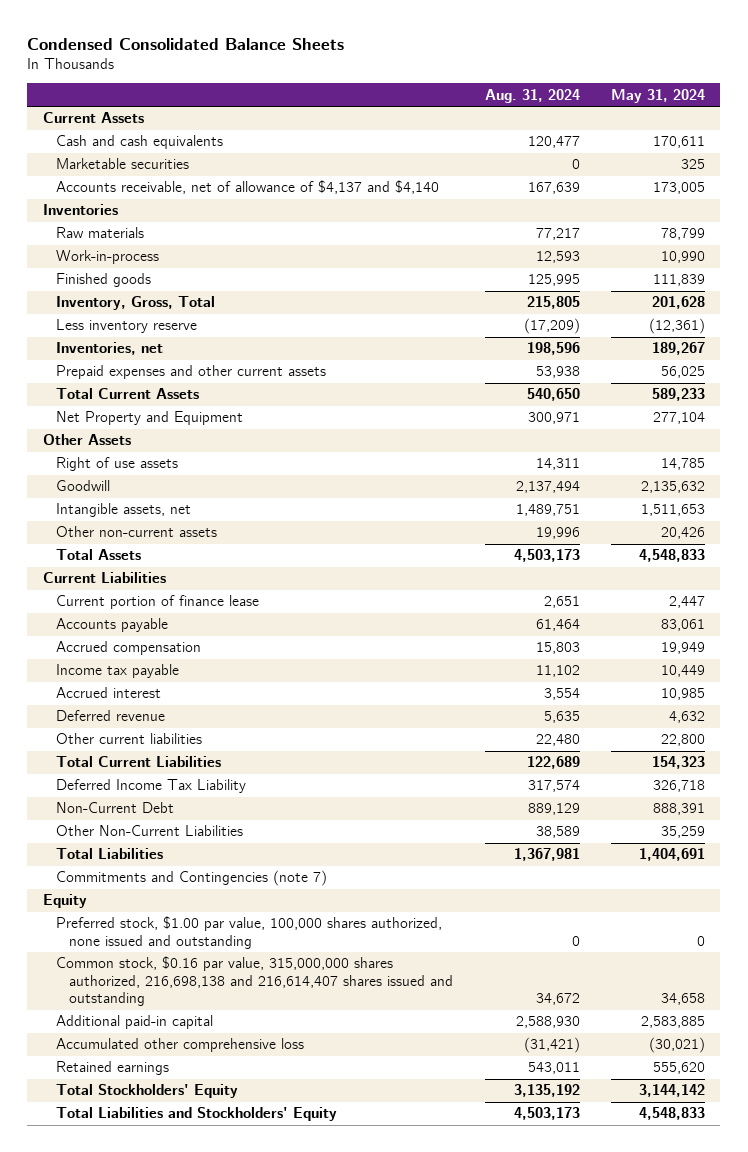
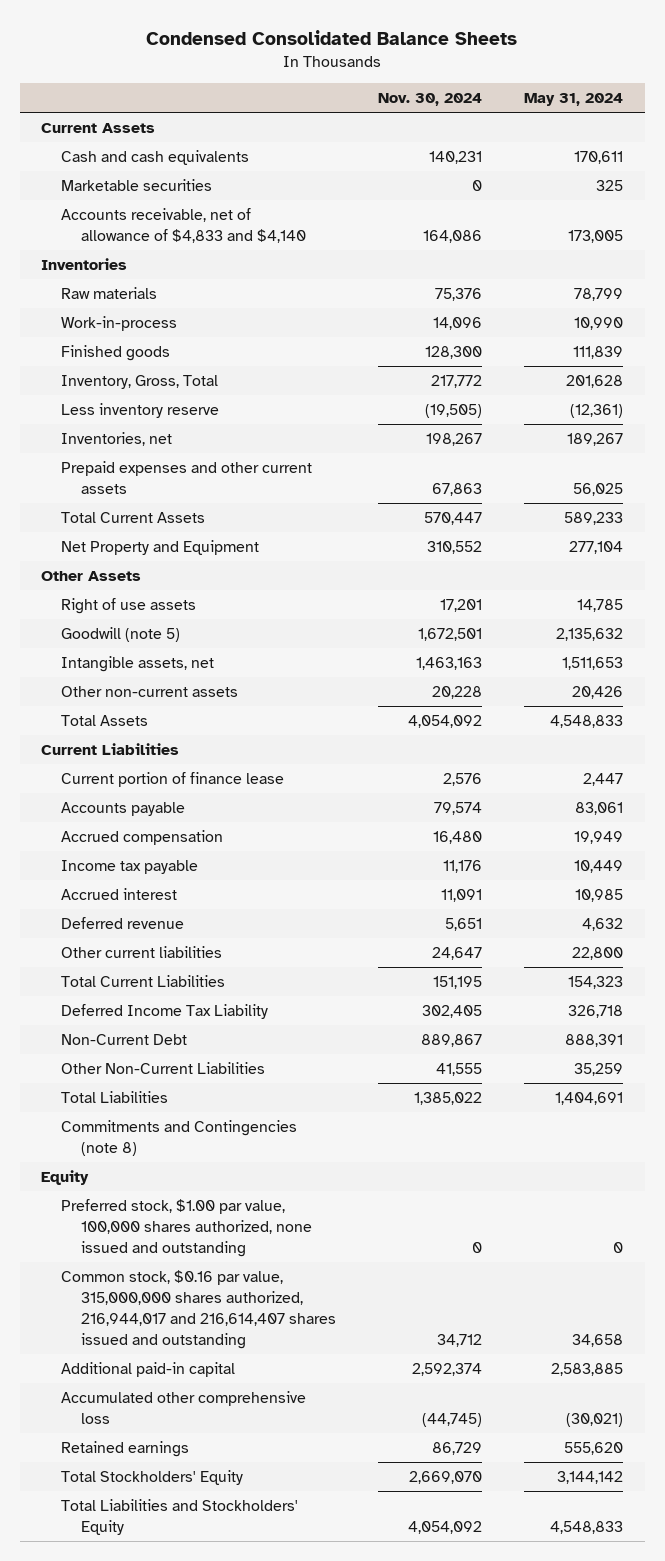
[484,88,580,103] Aug. 31, 2024 -> none
none -> [378,93,483,107] Nov. 30, 2024
[56,180,440,195] Accounts receivable, net of allowance of $4,137 and $4,140 -> [61,207,306,243] Accounts receivable, net of allowance of $4,833 and $4,140
[56,480,111,492] Goodwill -> [61,626,181,642] Goodwill (note 5)
[56,870,328,887] Commitments and Contingencies (note 7) -> [61,1119,298,1156] Commitments and Contingencies (note 8)
[56,956,454,1007] Common stock, $0.16 par value, 315,000,000 shares authorized, 216,698,138 and 216,614,407 shares issued and outstanding -> [61,1269,336,1349] Common stock, $0.16 par value, 315,000,000 shares authorized, 216,944,017 and 216,614,407 shares issued and outstanding

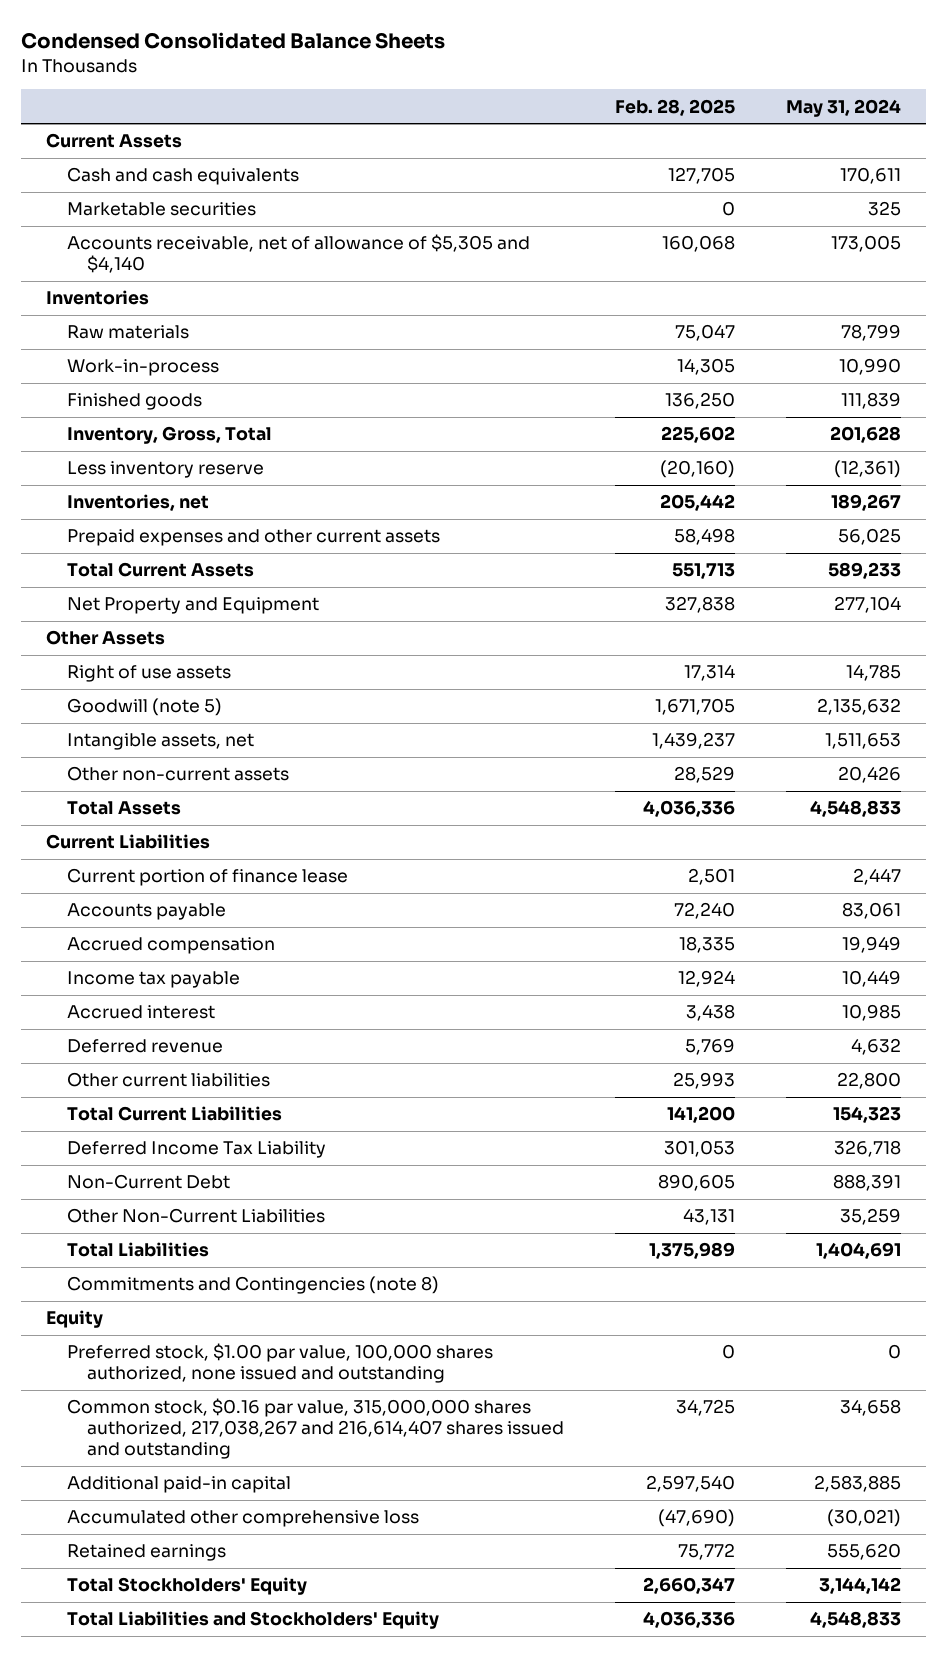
[378,93,483,107] Nov. 30, 2024 -> none
none -> [615,98,736,116] Feb. 28, 2025
[61,207,306,243] Accounts receivable, net of allowance of $4,833 and $4,140 -> [66,234,530,274] Accounts receivable, net of allowance of $5,305 and $4,140
[61,1269,336,1349] Common stock, $0.16 par value, 315,000,000 shares authorized, 216,944,017 and 216,614,407 shares issued and outstanding -> [66,1398,565,1460] Common stock, $0.16 par value, 315,000,000 shares authorized, 217,038,267 and 216,614,407 shares issued and outstanding

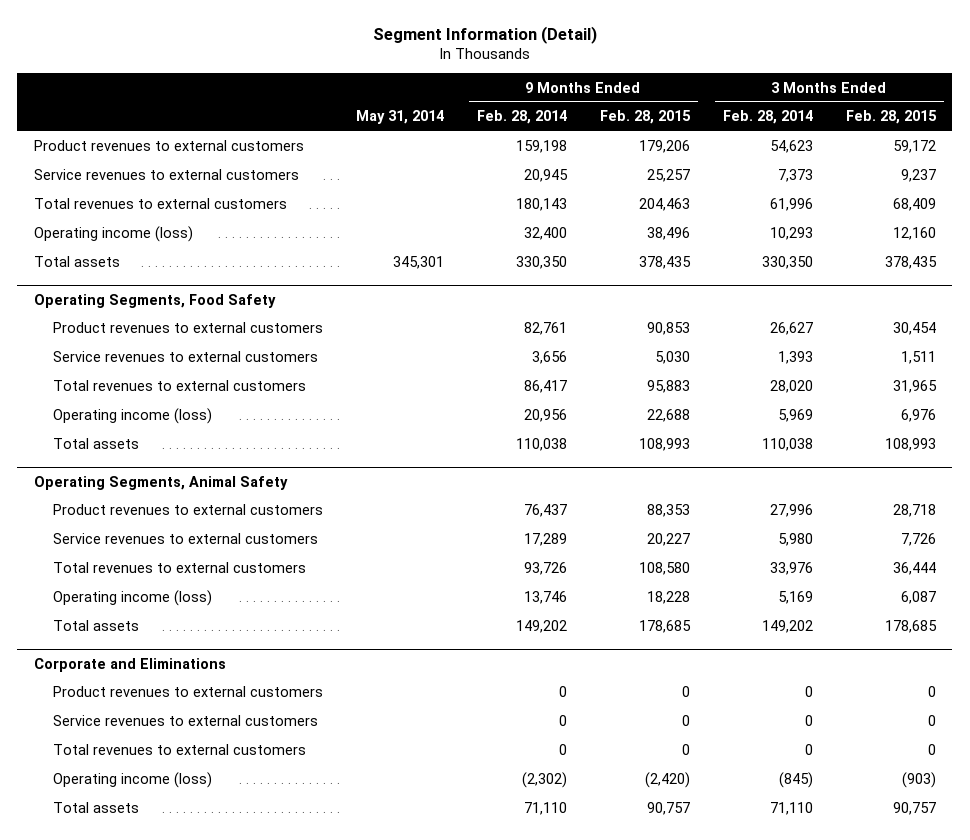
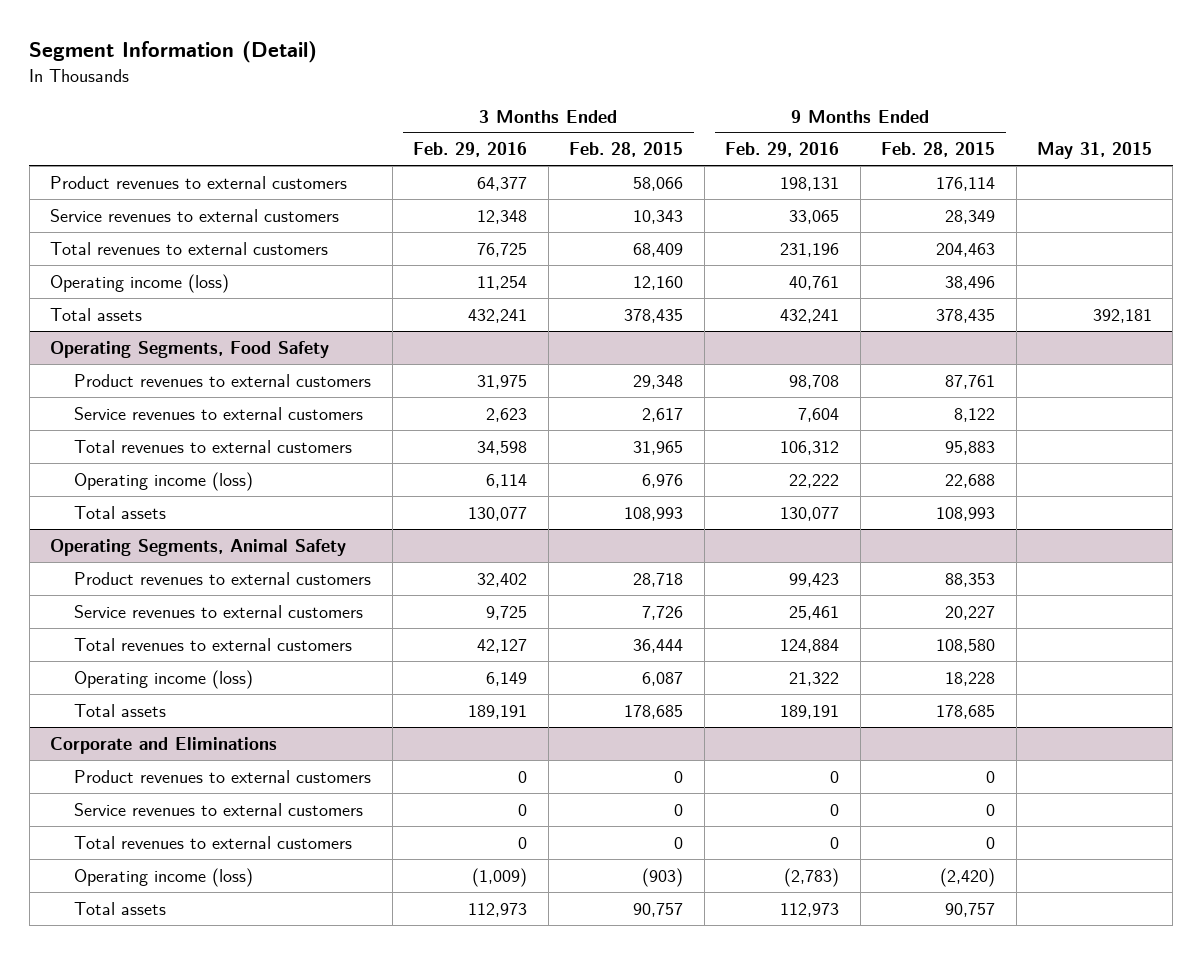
[356,110,445,125] May 31, 2014 -> none
[477,110,568,125] Feb. 28, 2014 -> none
[722,110,813,125] Feb. 28, 2014 -> none
none -> [413,142,528,158] Feb. 29, 2016
none -> [725,142,840,158] Feb. 29, 2016
none -> [1037,142,1153,160] May 31, 2015
[638,140,690,154] 179,206 -> [936,176,996,191] 176,114
[892,140,936,154] 59,172 -> [633,176,684,191] 58,066
[646,169,690,183] 25,257 -> [945,209,996,224] 28,349
[900,169,936,183] 9,237 -> [633,209,684,224] 10,343
[646,322,690,336] 90,853 -> [945,374,996,389] 87,761
[892,322,936,336] 30,454 -> [633,374,684,389] 29,348
[654,351,690,365] 5,030 -> [954,407,996,422] 8,122
[900,351,936,365] 1,511 -> [642,407,684,422] 2,617

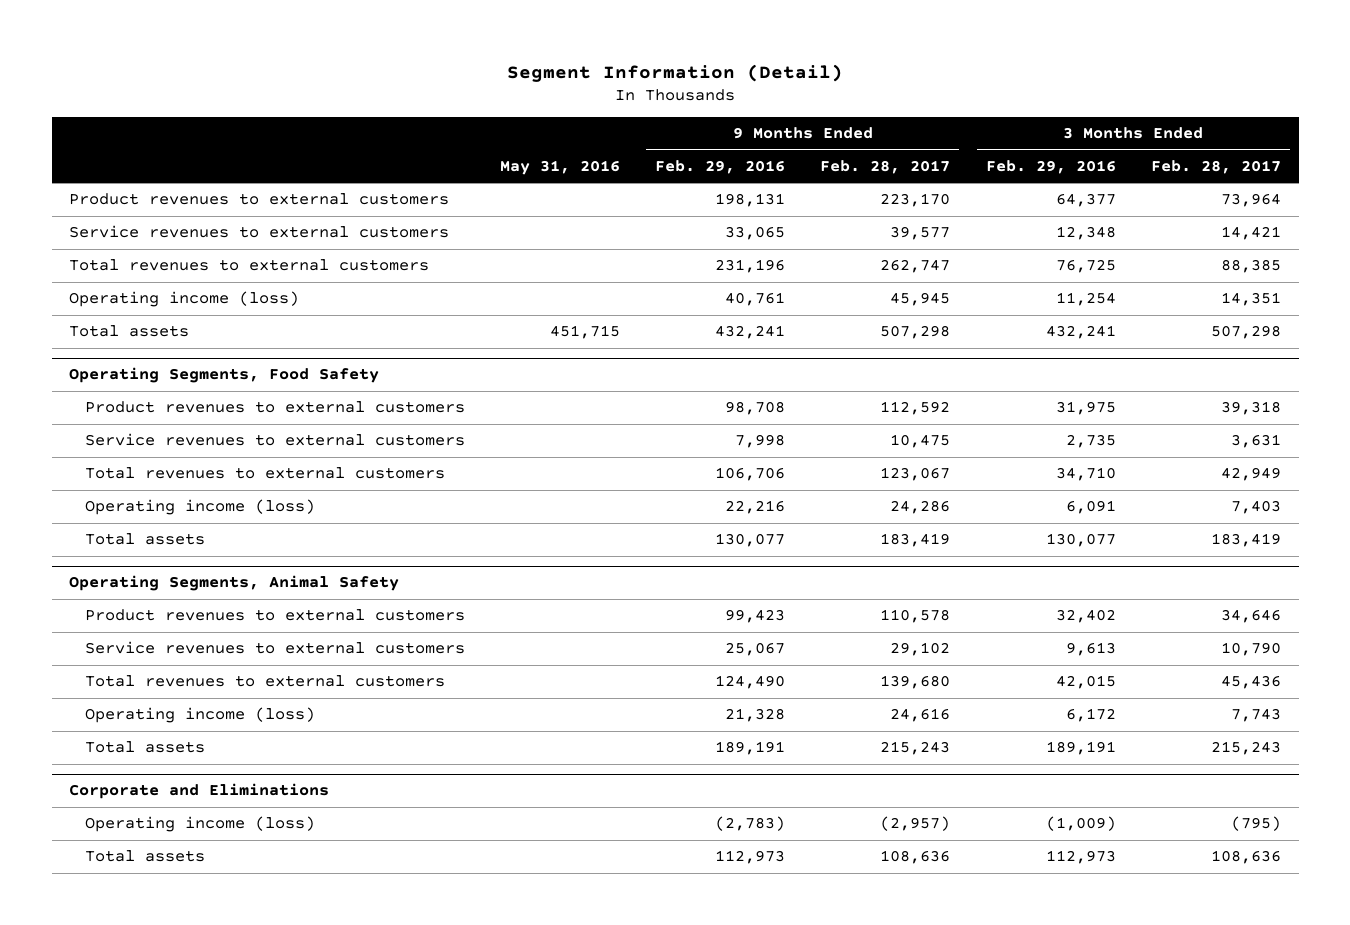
[569,142,684,158] Feb. 28, 2015 -> none
[881,142,996,158] Feb. 28, 2015 -> none
[1037,142,1153,160] May 31, 2015 -> none
none -> [499,159,620,175] May 31, 2016
none -> [820,159,951,174] Feb. 28, 2017
none -> [1151,159,1282,174] Feb. 28, 2017
[486,407,528,422] 2,623 -> [1065,434,1116,449] 2,735
[798,407,840,422] 7,604 -> [735,434,786,449] 7,998
[477,440,528,455] 34,598 -> [1055,467,1116,482] 34,710
[780,440,840,455] 106,312 -> [715,467,786,482] 106,706
[486,473,528,488] 6,114 -> [1065,500,1116,515] 6,091
[789,473,840,488] 22,222 -> [725,500,786,515] 22,216
[486,605,528,620] 9,725 -> [1065,642,1116,657] 9,613
[789,605,840,620] 25,461 -> [725,642,786,657] 25,067
[477,638,528,653] 42,127 -> [1055,675,1116,690] 42,015
[780,638,840,653] 124,884 -> [715,675,786,690] 124,490
[486,671,528,686] 6,149 -> [1065,708,1116,723] 6,172
[789,671,840,686] 21,322 -> [725,708,786,723] 21,328
[74,769,372,783] Product revenues to external customers -> none
[74,802,364,816] Service revenues to external customers -> none
[74,835,353,849] Total revenues to external customers -> none

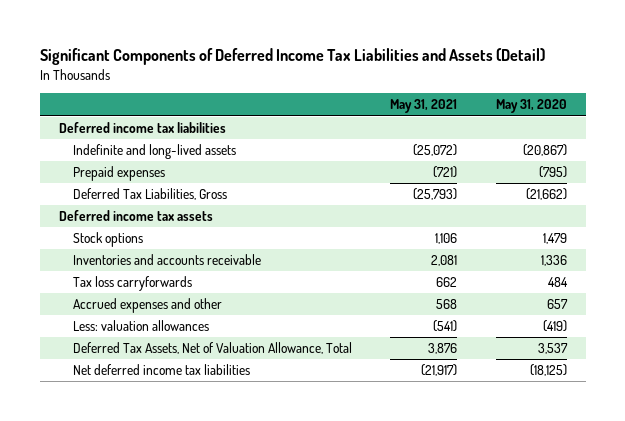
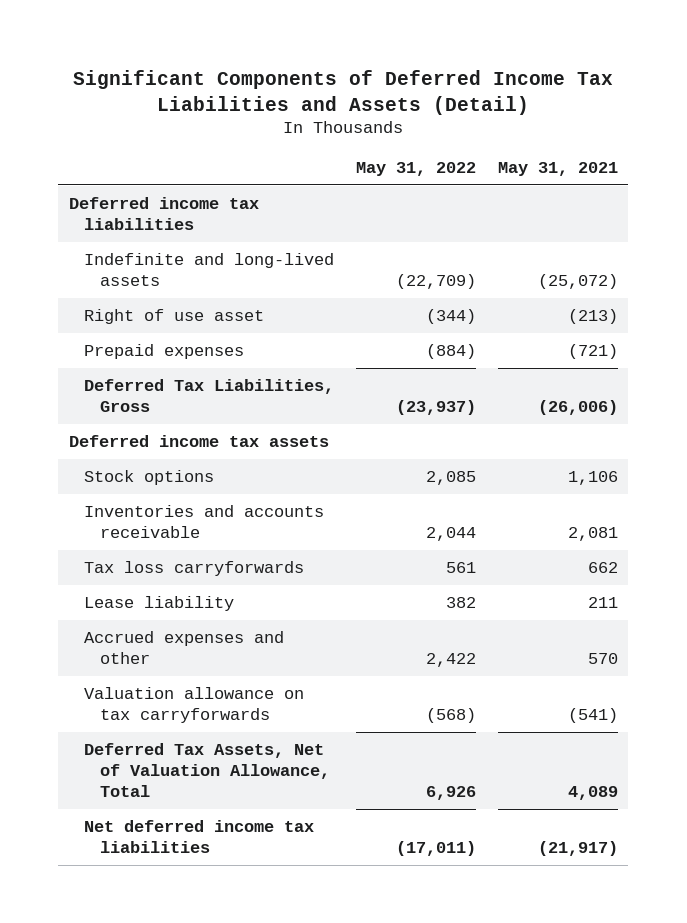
[495,99,567,114] May 31, 2020 -> none
none -> [355,162,476,177] May 31, 2022
none -> [84,308,265,324] Right of use asset
[413,188,458,201] (25,793) -> [537,400,618,416] (26,006)
none -> [84,595,235,611] Lease liability
[436,299,458,310] 568 -> [587,653,618,665] 570
[73,320,210,332] Less: valuation allowances -> [84,686,305,724] Valuation allowance on tax carryforwards
[428,343,458,355] 3,876 -> [567,786,618,801] 4,089

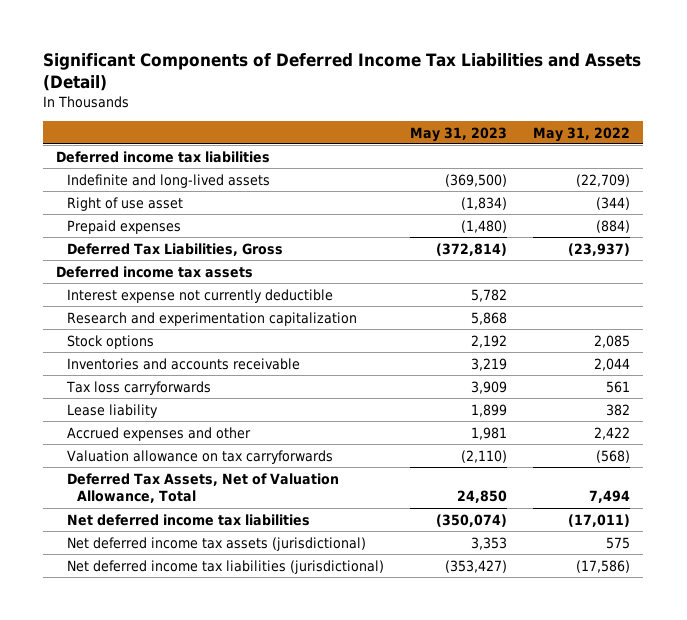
[497,162,618,177] May 31, 2021 -> none
none -> [410,126,508,142] May 31, 2023
none -> [66,288,333,303] Interest expense not currently deductible
none -> [66,311,357,326] Research and experimentation capitalization
[425,786,476,801] 6,926 -> [589,490,631,504] 7,494
none -> [66,536,366,551] Net deferred income tax assets (jurisdictional)
none -> [66,559,384,574] Net deferred income tax liabilities (jurisdictional)

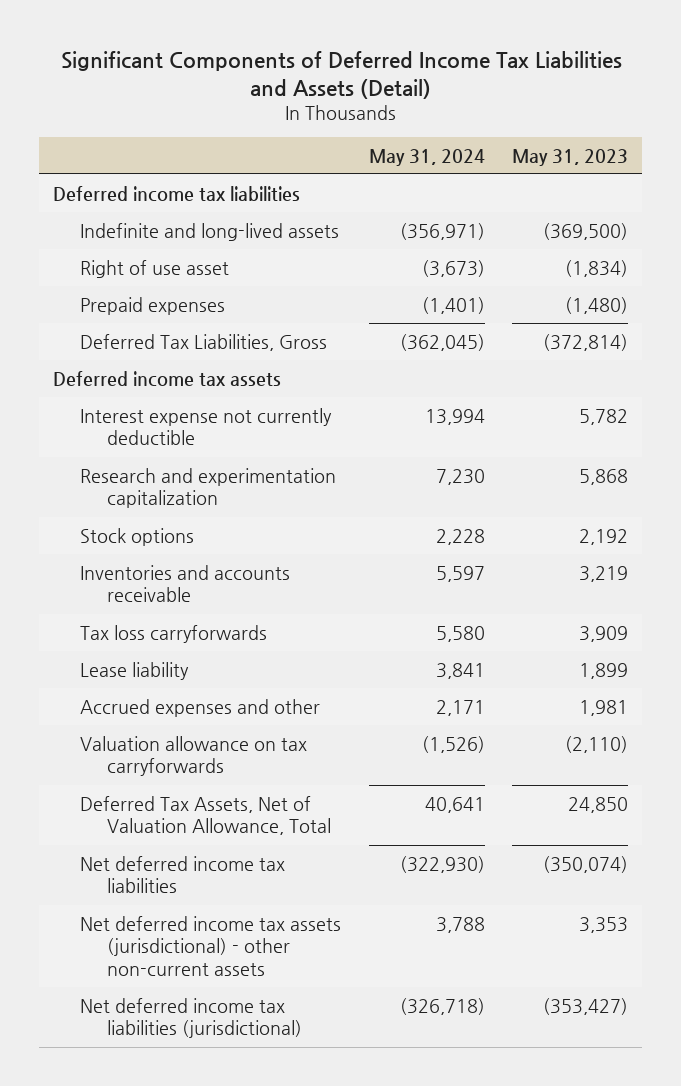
[533,126,631,142] May 31, 2022 -> none
none -> [368,148,485,166] May 31, 2024
[66,536,366,551] Net deferred income tax assets (jurisdictional) -> [79,915,341,977] Net deferred income tax assets (jurisdictional) - other non-current assets

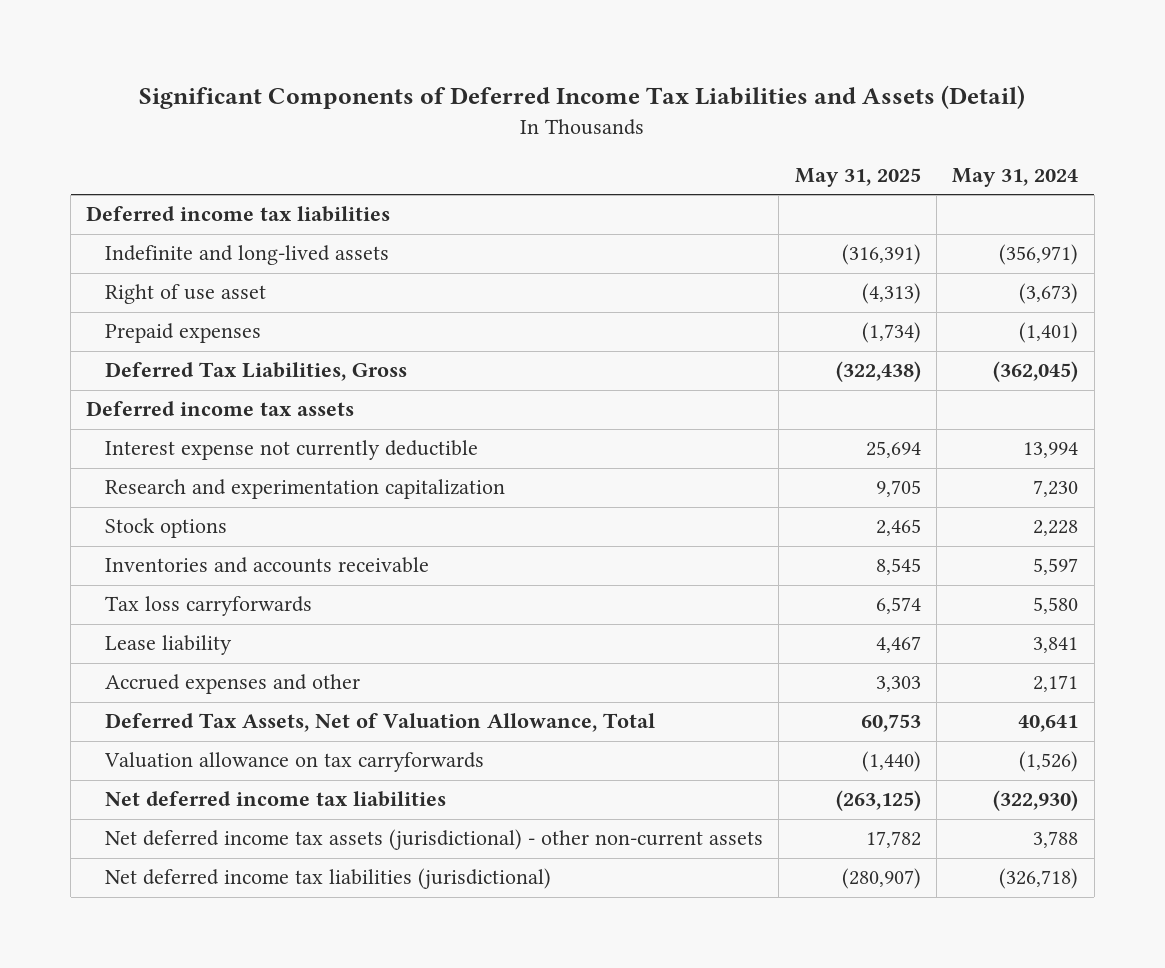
[512,148,629,166] May 31, 2023 -> none
none -> [794,167,921,187] May 31, 2025
[79,735,307,777] Valuation allowance on tax carryforwards -> [104,752,485,773] Valuation allowance on tax carryforwards

